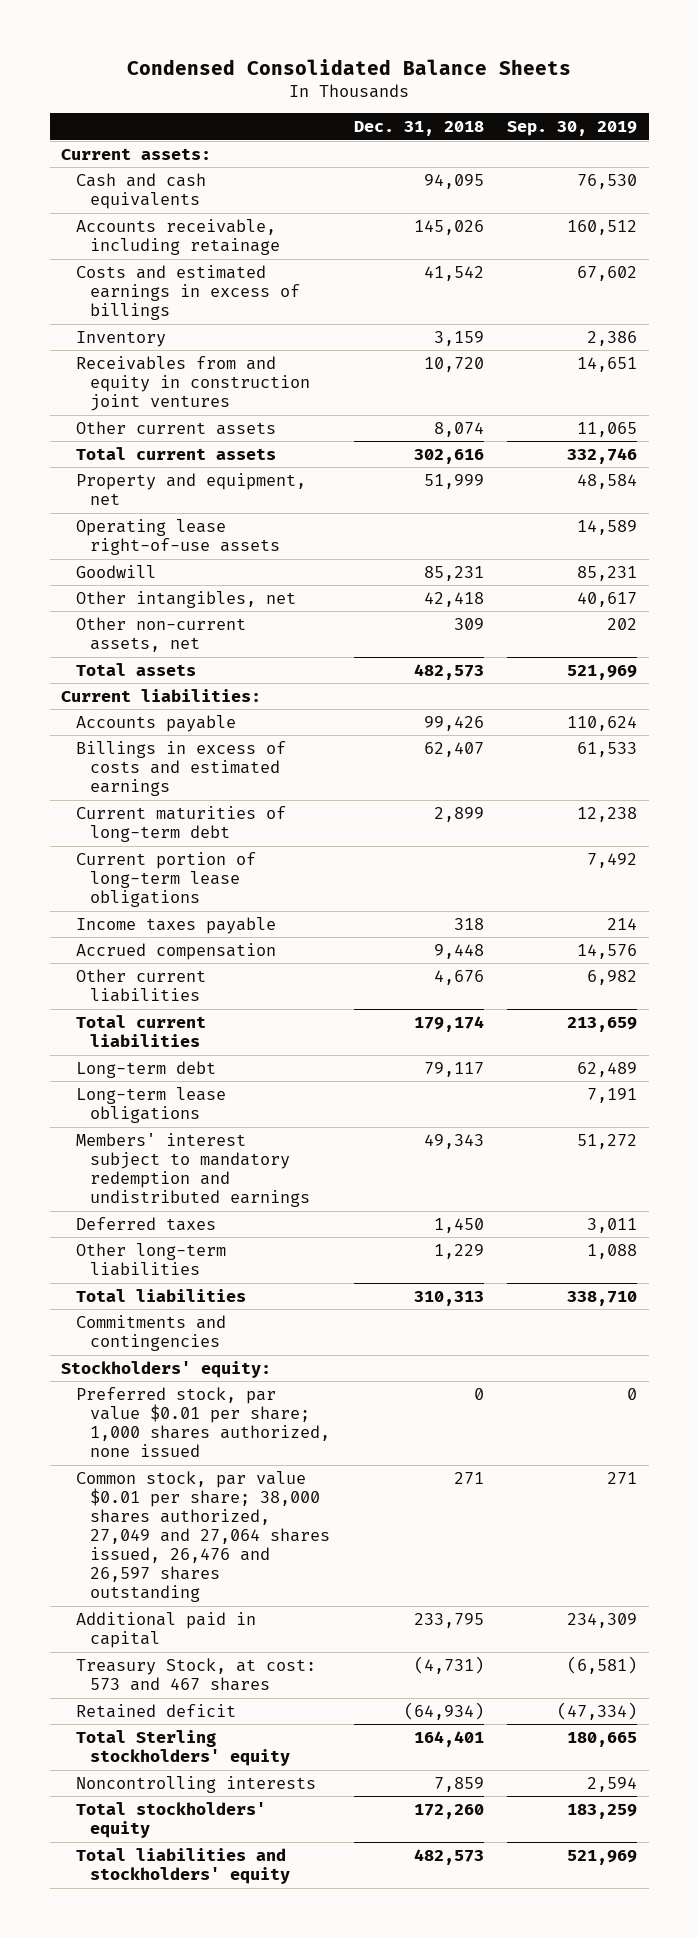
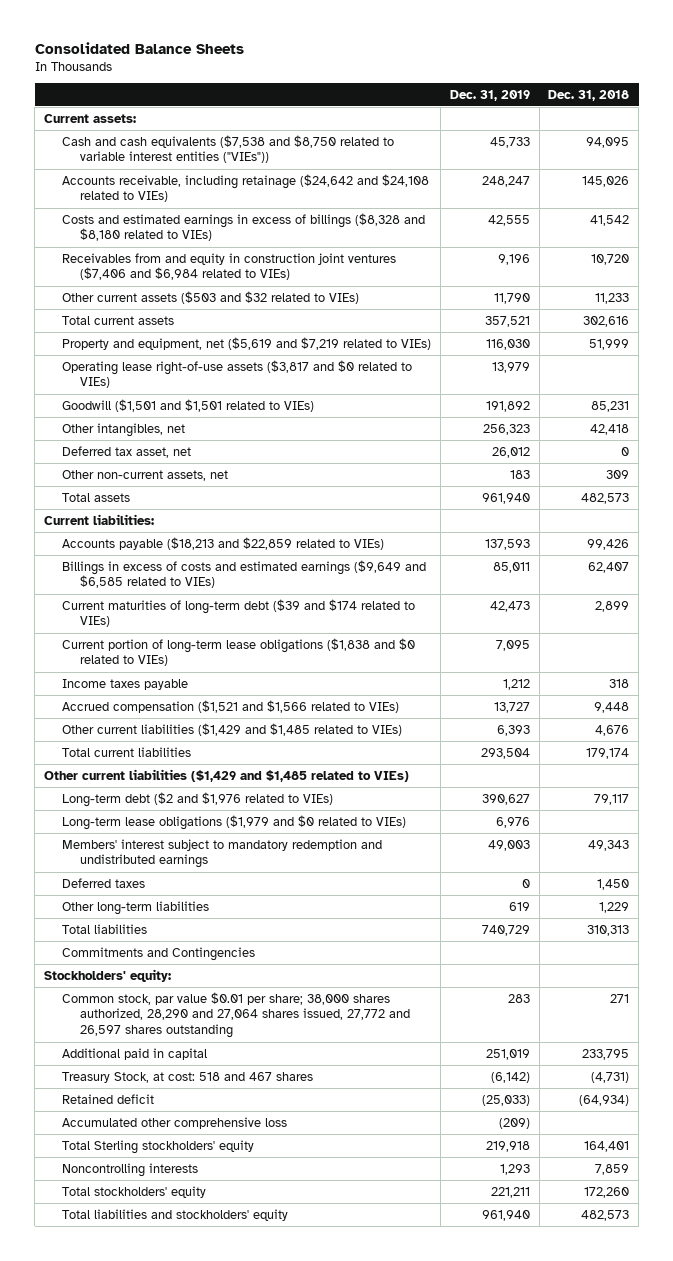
[127,58,572,75] Condensed Consolidated Balance Sheets -> [34,41,244,54] Consolidated Balance Sheets
[507,121,638,137] Sep. 30, 2019 -> none
none -> [449,89,530,101] Dec. 31, 2019
[75,330,166,347] Inventory -> none
[75,172,206,209] Cash and cash equivalents -> [62,134,395,164] Cash and cash equivalents ($7,538 and $8,750 related to variable interest entities ("VIEs"))
[75,218,281,255] Accounts receivable, including retainage -> [62,173,430,203] Accounts receivable, including retainage ($24,642 and $24,108 related to VIEs)
[75,264,301,321] Costs and estimated earnings in excess of billings -> [62,212,426,242] Costs and estimated earnings in excess of billings ($8,328 and $8,180 related to VIEs)
[75,355,311,412] Receivables from and equity in construction joint ventures -> [62,252,397,281] Receivables from and equity in construction joint ventures ($7,406 and $6,984 related to VIEs)
[75,420,276,435] Other current assets -> [62,290,360,304] Other current assets ($503 and $32 related to VIEs)
[433,421,484,437] 8,074 -> [595,292,630,304] 11,233
[75,472,306,505] Property and equipment, net -> [62,336,432,350] Property and equipment, net ($5,619 and $7,219 related to VIEs)
[75,518,281,555] Operating lease right-of-use assets -> [62,359,413,389] Operating lease right-of-use assets ($3,817 and $0 related to VIEs)
[75,564,156,578] Goodwill -> [62,398,315,412] Goodwill ($1,501 and $1,501 related to VIEs)
none -> [62,445,192,458] Deferred tax asset, net
[75,714,236,732] Accounts payable -> [62,536,385,550] Accounts payable ($18,213 and $22,859 related to VIEs)
[75,740,286,797] Billings in excess of costs and estimated earnings -> [62,559,427,589] Billings in excess of costs and estimated earnings ($9,649 and $6,585 related to VIEs)
[75,805,286,842] Current maturities of long-term debt -> [62,598,416,628] Current maturities of long-term debt ($39 and $174 related to VIEs)
[75,851,256,908] Current portion of long-term lease obligations -> [62,637,416,667] Current portion of long-term lease obligations ($1,838 and $0 related to VIEs)
[75,942,276,960] Accrued compensation -> [62,699,400,713] Accrued compensation ($1,521 and $1,566 related to VIEs)
[75,968,206,1002] Other current liabilities -> [62,722,403,736] Other current liabilities ($1,429 and $1,485 related to VIEs)
none -> [43,768,409,782] Other current liabilities ($1,429 and $1,485 related to VIEs)
[75,1060,216,1078] Long-term debt -> [62,791,334,807] Long-term debt ($2 and $1,976 related to VIEs)
[75,1086,226,1123] Long-term lease obligations -> [62,814,407,830] Long-term lease obligations ($1,979 and $0 related to VIEs)
[75,1314,226,1351] Commitments and contingencies -> [62,946,256,961] Commitments and Contingencies
[75,1386,331,1458] Preferred stock, par value $0.01 per share; 1,000 shares authorized, none issued -> none
[75,1470,331,1603] Common stock, par value $0.01 per share; 38,000 shares authorized, 27,049 and 27,064 shares issued, 26,476 and 26,597 shares outstanding -> [62,991,411,1039] Common stock, par value $0.01 per share; 38,000 shares authorized, 28,290 and 27,064 shares issued, 27,772 and 26,597 shares outstanding
[75,1657,316,1691] Treasury Stock, at cost: 573 and 467 shares -> [62,1071,314,1083] Treasury Stock, at cost: 518 and 467 shares
none -> [62,1116,288,1129] Accumulated other comprehensive loss

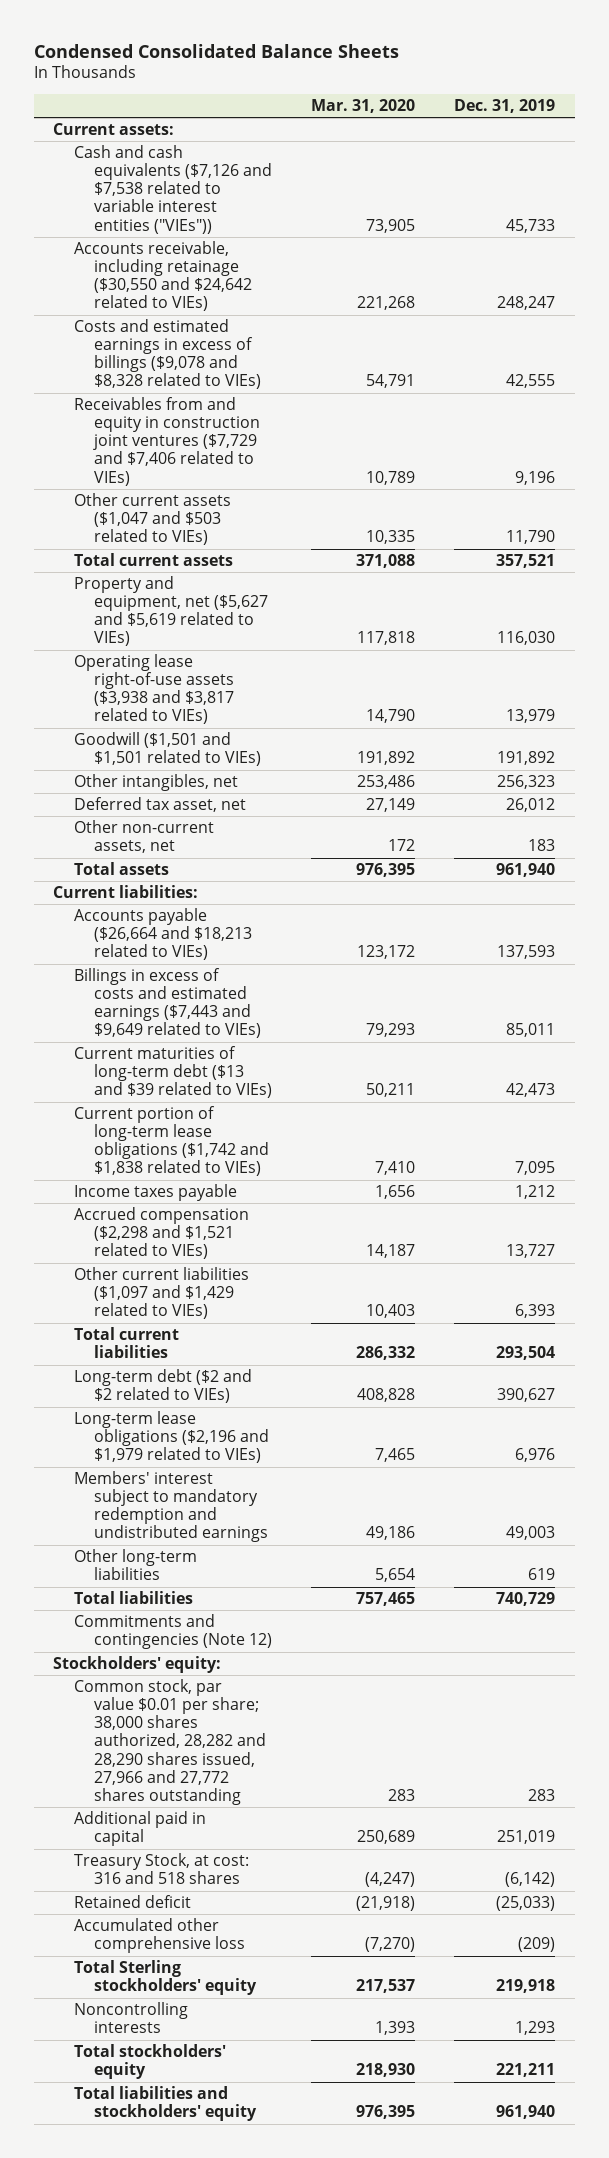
[34,41,244,54] Consolidated Balance Sheets -> [33,43,399,58] Condensed Consolidated Balance Sheets
[548,89,630,101] Dec. 31, 2018 -> none
none -> [311,98,416,113] Mar. 31, 2020
[62,134,395,164] Cash and cash equivalents ($7,538 and $8,750 related to variable interest entities ("VIEs")) -> [73,145,272,234] Cash and cash equivalents ($7,126 and $7,538 related to variable interest entities ("VIEs"))
[62,173,430,203] Accounts receivable, including retainage ($24,642 and $24,108 related to VIEs) -> [73,241,252,312] Accounts receivable, including retainage ($30,550 and $24,642 related to VIEs)
[62,212,426,242] Costs and estimated earnings in excess of billings ($8,328 and $8,180 related to VIEs) -> [73,319,261,390] Costs and estimated earnings in excess of billings ($9,078 and $8,328 related to VIEs)
[62,252,397,281] Receivables from and equity in construction joint ventures ($7,406 and $6,984 related to VIEs) -> [73,397,260,486] Receivables from and equity in construction joint ventures ($7,729 and $7,406 related to VIEs)
[62,290,360,304] Other current assets ($503 and $32 related to VIEs) -> [73,493,231,546] Other current assets ($1,047 and $503 related to VIEs)
[62,336,432,350] Property and equipment, net ($5,619 and $7,219 related to VIEs) -> [73,576,268,647] Property and equipment, net ($5,627 and $5,619 related to VIEs)
[62,359,413,389] Operating lease right-of-use assets ($3,817 and $0 related to VIEs) -> [73,654,234,725] Operating lease right-of-use assets ($3,938 and $3,817 related to VIEs)
[62,536,385,550] Accounts payable ($18,213 and $22,859 related to VIEs) -> [73,908,252,961] Accounts payable ($26,664 and $18,213 related to VIEs)
[62,559,427,589] Billings in excess of costs and estimated earnings ($9,649 and $6,585 related to VIEs) -> [73,968,261,1039] Billings in excess of costs and estimated earnings ($7,443 and $9,649 related to VIEs)
[62,598,416,628] Current maturities of long-term debt ($39 and $174 related to VIEs) -> [73,1046,272,1099] Current maturities of long-term debt ($13 and $39 related to VIEs)
[62,637,416,667] Current portion of long-term lease obligations ($1,838 and $0 related to VIEs) -> [73,1106,269,1177] Current portion of long-term lease obligations ($1,742 and $1,838 related to VIEs)
[62,699,400,713] Accrued compensation ($1,521 and $1,566 related to VIEs) -> [73,1207,249,1260] Accrued compensation ($2,298 and $1,521 related to VIEs)
[62,722,403,736] Other current liabilities ($1,429 and $1,485 related to VIEs) -> [73,1267,249,1320] Other current liabilities ($1,097 and $1,429 related to VIEs)
[43,768,409,782] Other current liabilities ($1,429 and $1,485 related to VIEs) -> none
[62,791,334,807] Long-term debt ($2 and $1,976 related to VIEs) -> [73,1369,252,1404] Long-term debt ($2 and $2 related to VIEs)
[62,814,407,830] Long-term lease obligations ($1,979 and $0 related to VIEs) -> [73,1411,269,1464] Long-term lease obligations ($2,196 and $1,979 related to VIEs)
[62,877,146,888] Deferred taxes -> none
[62,946,256,961] Commitments and Contingencies -> [73,1614,272,1650] Commitments and contingencies (Note 12)
[62,991,411,1039] Common stock, par value $0.01 per share; 38,000 shares authorized, 28,290 and 27,064 shares issued, 27,772 and 26,597 shares outstanding -> [73,1679,266,1805] Common stock, par value $0.01 per share; 38,000 shares authorized, 28,282 and 28,290 shares issued, 27,966 and 27,772 shares outstanding
[62,1071,314,1083] Treasury Stock, at cost: 518 and 467 shares -> [73,1853,249,1885] Treasury Stock, at cost: 316 and 518 shares

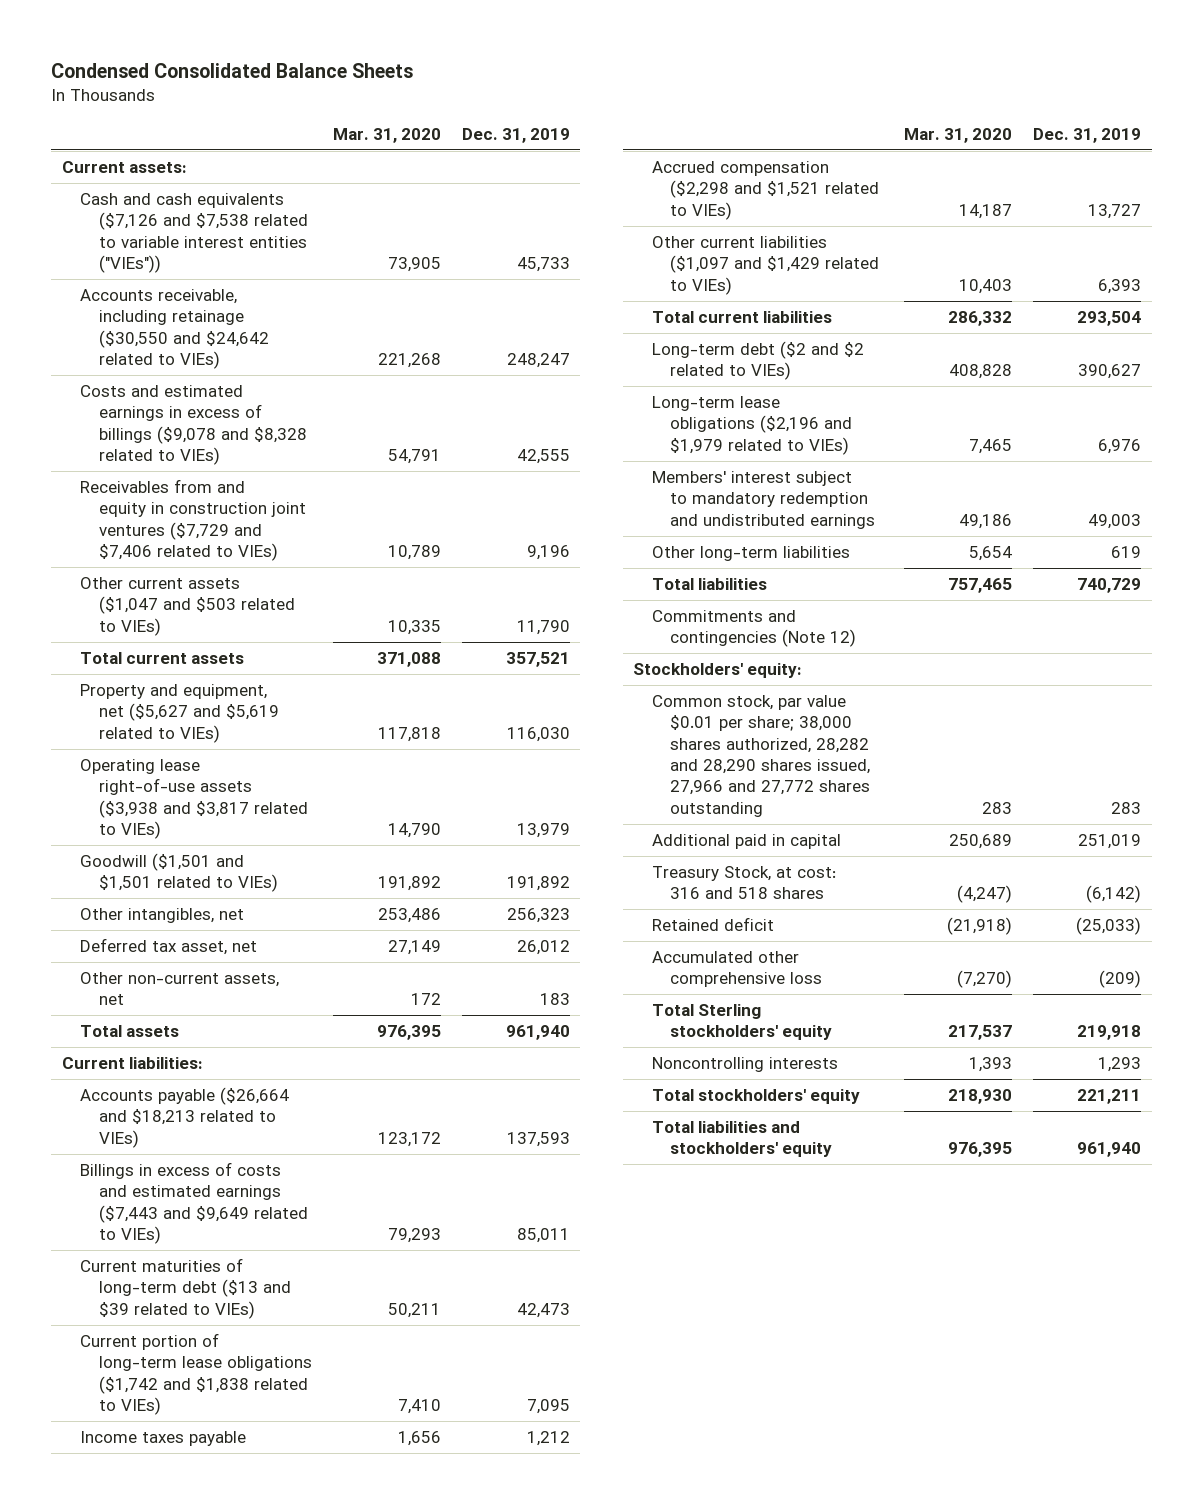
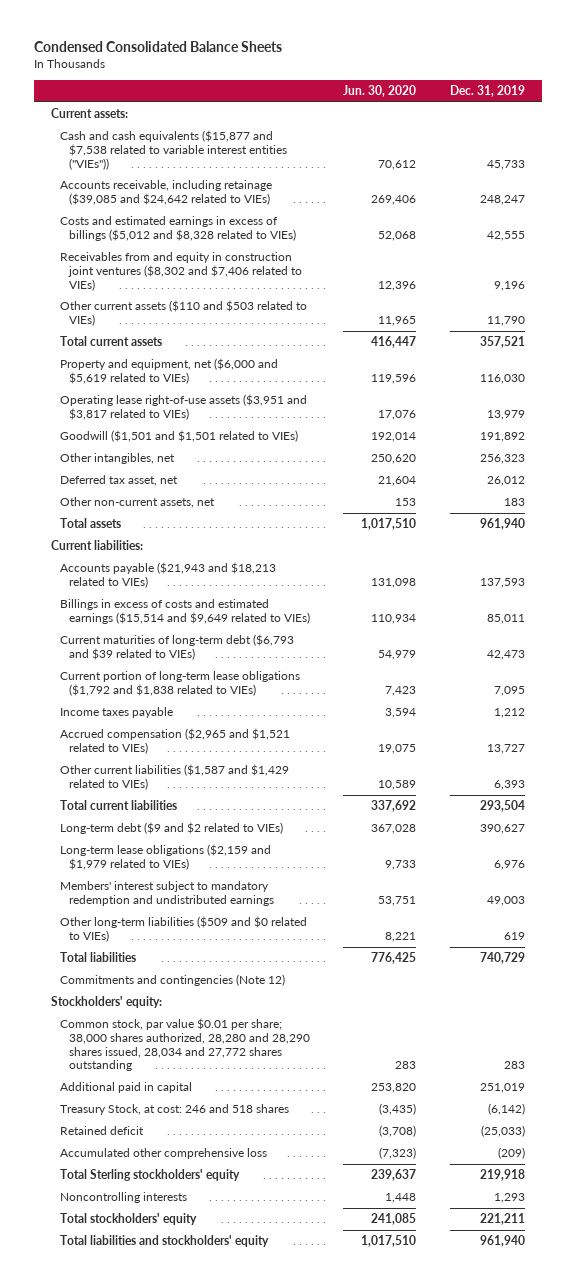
[332,127,441,143] Mar. 31, 2020 -> none
none -> [343,84,417,97] Jun. 30, 2020
[80,192,308,274] Cash and cash equivalents ($7,126 and $7,538 related to variable interest entities ("VIEs")) -> [59,130,287,170] Cash and cash equivalents ($15,877 and $7,538 related to variable interest entities ("VIEs"))
[80,288,269,370] Accounts receivable, including retainage ($30,550 and $24,642 related to VIEs) -> [59,180,272,205] Accounts receivable, including retainage ($39,085 and $24,642 related to VIEs)
[80,384,307,466] Costs and estimated earnings in excess of billings ($9,078 and $8,328 related to VIEs) -> [59,216,296,241] Costs and estimated earnings in excess of billings ($5,012 and $8,328 related to VIEs)
[80,478,306,562] Receivables from and equity in construction joint ventures ($7,729 and $7,406 related to VIEs) -> [59,252,302,291] Receivables from and equity in construction joint ventures ($8,302 and $7,406 related to VIEs)
[80,576,295,636] Other current assets ($1,047 and $503 related to VIEs) -> [59,300,307,326] Other current assets ($110 and $503 related to VIEs)
[80,683,279,743] Property and equipment, net ($5,627 and $5,619 related to VIEs) -> [59,358,278,384] Property and equipment, net ($6,000 and $5,619 related to VIEs)
[80,758,308,840] Operating lease right-of-use assets ($3,938 and $3,817 related to VIEs) -> [59,394,307,420] Operating lease right-of-use assets ($3,951 and $3,817 related to VIEs)
[80,1086,290,1148] Accounts payable ($26,664 and $18,213 related to VIEs) -> [59,562,276,588] Accounts payable ($21,943 and $18,213 related to VIEs)
[80,1161,308,1245] Billings in excess of costs and estimated earnings ($7,443 and $9,649 related to VIEs) -> [59,599,310,624] Billings in excess of costs and estimated earnings ($15,514 and $9,649 related to VIEs)
[80,1257,291,1319] Current maturities of long-term debt ($13 and $39 related to VIEs) -> [59,634,294,660] Current maturities of long-term debt ($6,793 and $39 related to VIEs)
[80,1332,312,1416] Current portion of long-term lease obligations ($1,742 and $1,838 related to VIEs) -> [59,671,300,696] Current portion of long-term lease obligations ($1,792 and $1,838 related to VIEs)
[651,160,880,220] Accrued compensation ($2,298 and $1,521 related to VIEs) -> [59,728,290,754] Accrued compensation ($2,965 and $1,521 related to VIEs)
[651,235,880,295] Other current liabilities ($1,097 and $1,429 related to VIEs) -> [59,764,289,790] Other current liabilities ($1,587 and $1,429 related to VIEs)
[651,340,864,381] Long-term debt ($2 and $2 related to VIEs) -> [59,822,283,835] Long-term debt ($9 and $2 related to VIEs)
[651,395,853,455] Long-term lease obligations ($2,196 and $1,979 related to VIEs) -> [59,844,271,870] Long-term lease obligations ($2,159 and $1,979 related to VIEs)
[651,545,850,561] Other long-term liabilities -> [59,916,307,942] Other long-term liabilities ($509 and $0 related to VIEs)
[651,694,871,817] Common stock, par value $0.01 per share; 38,000 shares authorized, 28,282 and 28,290 shares issued, 27,966 and 27,772 shares outstanding -> [59,1018,310,1072] Common stock, par value $0.01 per share; 38,000 shares authorized, 28,280 and 28,290 shares issued, 28,034 and 27,772 shares outstanding
[651,865,836,900] Treasury Stock, at cost: 316 and 518 shares -> [59,1104,289,1116] Treasury Stock, at cost: 246 and 518 shares

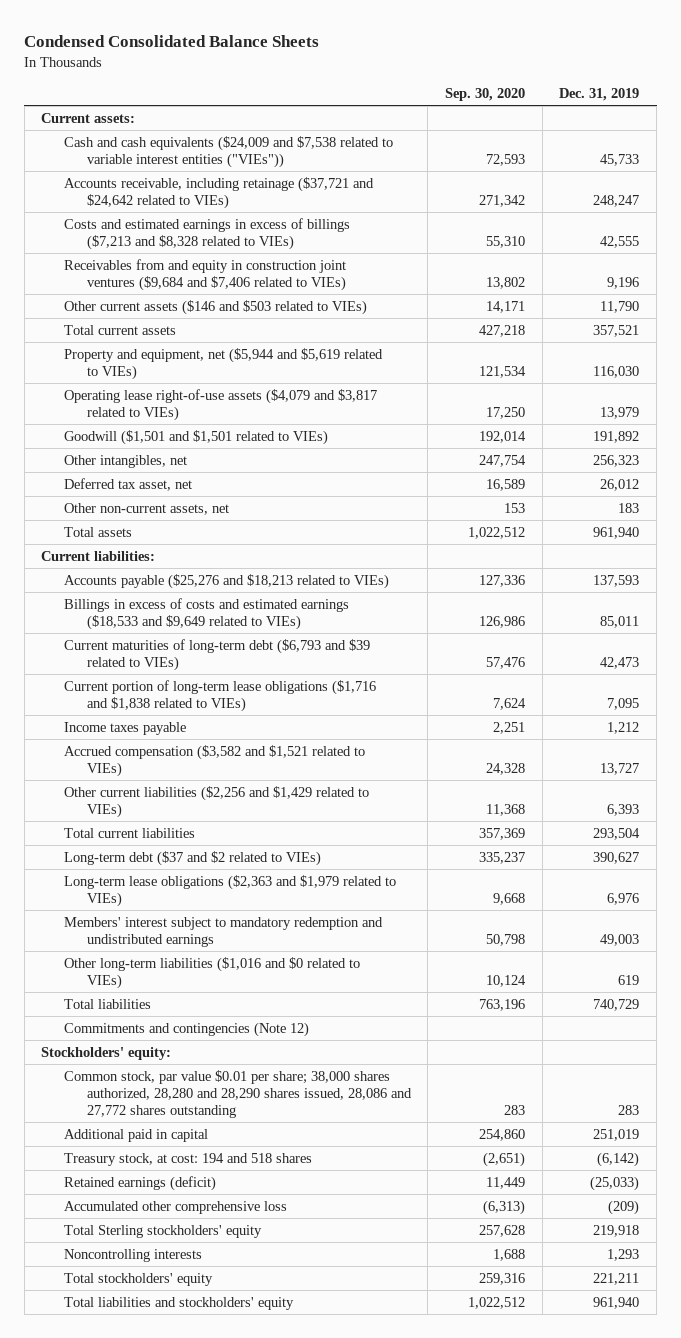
[343,84,417,97] Jun. 30, 2020 -> none
none -> [445,87,526,101] Sep. 30, 2020
[59,130,287,170] Cash and cash equivalents ($15,877 and $7,538 related to variable interest entities ("VIEs")) -> [64,135,394,168] Cash and cash equivalents ($24,009 and $7,538 related to variable interest entities ("VIEs"))
[59,180,272,205] Accounts receivable, including retainage ($39,085 and $24,642 related to VIEs) -> [64,176,375,209] Accounts receivable, including retainage ($37,721 and $24,642 related to VIEs)
[59,216,296,241] Costs and estimated earnings in excess of billings ($5,012 and $8,328 related to VIEs) -> [64,217,351,250] Costs and estimated earnings in excess of billings ($7,213 and $8,328 related to VIEs)
[59,252,302,291] Receivables from and equity in construction joint ventures ($8,302 and $7,406 related to VIEs) -> [64,258,347,291] Receivables from and equity in construction joint ventures ($9,684 and $7,406 related to VIEs)
[59,300,307,326] Other current assets ($110 and $503 related to VIEs) -> [64,299,368,315] Other current assets ($146 and $503 related to VIEs)
[59,358,278,384] Property and equipment, net ($6,000 and $5,619 related to VIEs) -> [64,347,384,380] Property and equipment, net ($5,944 and $5,619 related to VIEs)
[59,394,307,420] Operating lease right-of-use assets ($3,951 and $3,817 related to VIEs) -> [64,388,378,421] Operating lease right-of-use assets ($4,079 and $3,817 related to VIEs)
[59,562,276,588] Accounts payable ($21,943 and $18,213 related to VIEs) -> [64,573,390,589] Accounts payable ($25,276 and $18,213 related to VIEs)
[59,599,310,624] Billings in excess of costs and estimated earnings ($15,514 and $9,649 related to VIEs) -> [64,597,350,630] Billings in excess of costs and estimated earnings ($18,533 and $9,649 related to VIEs)
[59,671,300,696] Current portion of long-term lease obligations ($1,792 and $1,838 related to VIEs) -> [64,679,377,712] Current portion of long-term lease obligations ($1,716 and $1,838 related to VIEs)
[59,728,290,754] Accrued compensation ($2,965 and $1,521 related to VIEs) -> [64,744,366,777] Accrued compensation ($3,582 and $1,521 related to VIEs)
[59,764,289,790] Other current liabilities ($1,587 and $1,429 related to VIEs) -> [64,785,370,818] Other current liabilities ($2,256 and $1,429 related to VIEs)
[59,822,283,835] Long-term debt ($9 and $2 related to VIEs) -> [64,850,322,866] Long-term debt ($37 and $2 related to VIEs)
[59,844,271,870] Long-term lease obligations ($2,159 and $1,979 related to VIEs) -> [64,874,397,907] Long-term lease obligations ($2,363 and $1,979 related to VIEs)
[59,916,307,942] Other long-term liabilities ($509 and $0 related to VIEs) -> [64,956,361,989] Other long-term liabilities ($1,016 and $0 related to VIEs)
[59,1018,310,1072] Common stock, par value $0.01 per share; 38,000 shares authorized, 28,280 and 28,290 shares issued, 28,034 and 27,772 shares outstanding -> [64,1069,412,1118] Common stock, par value $0.01 per share; 38,000 shares authorized, 28,280 and 28,290 shares issued, 28,086 and 27,772 shares outstanding
[59,1104,289,1116] Treasury Stock, at cost: 246 and 518 shares -> [64,1152,313,1166] Treasury stock, at cost: 194 and 518 shares
[59,1126,144,1136] Retained deficit -> [64,1175,217,1191] Retained earnings (deficit)

